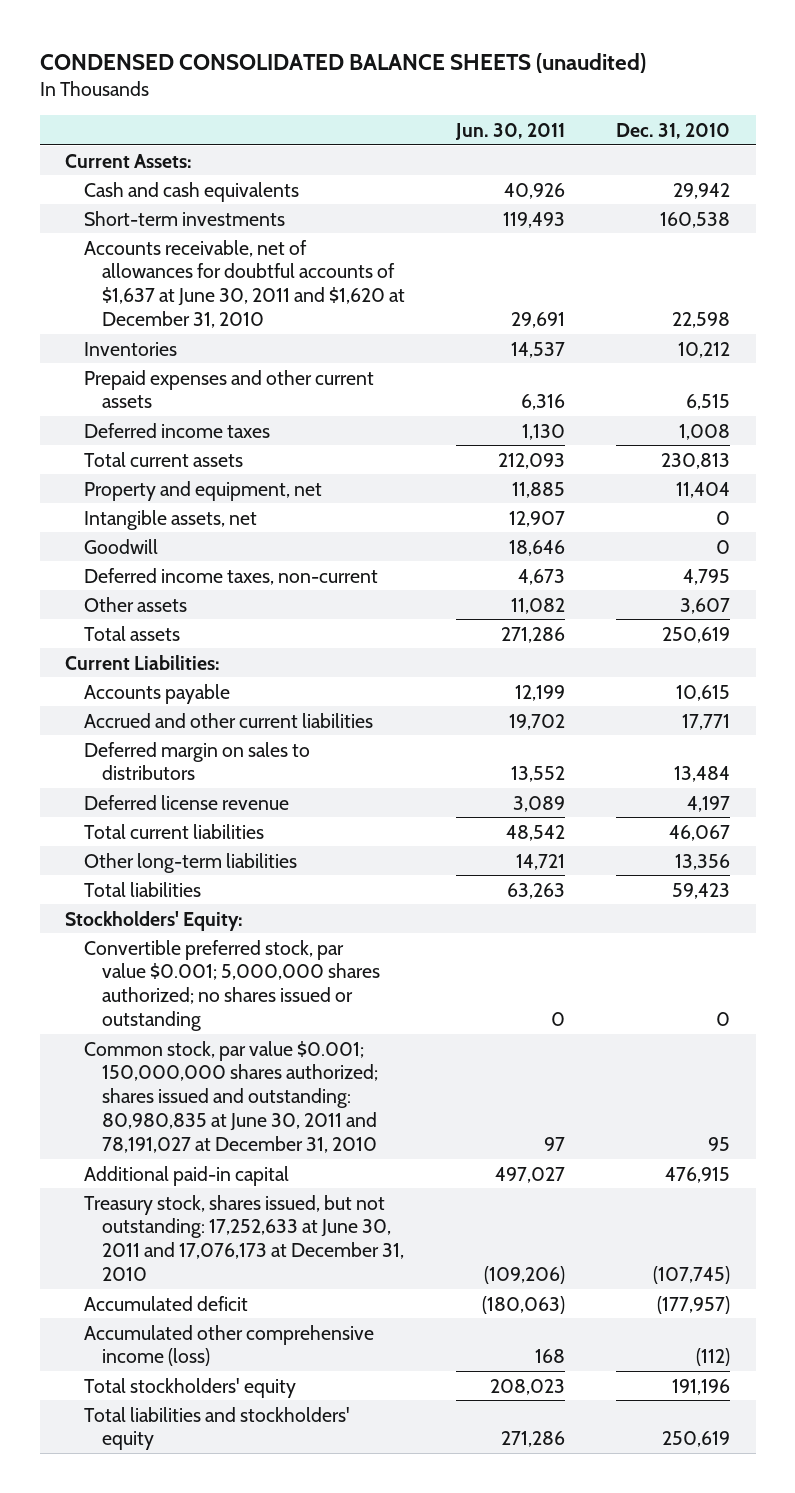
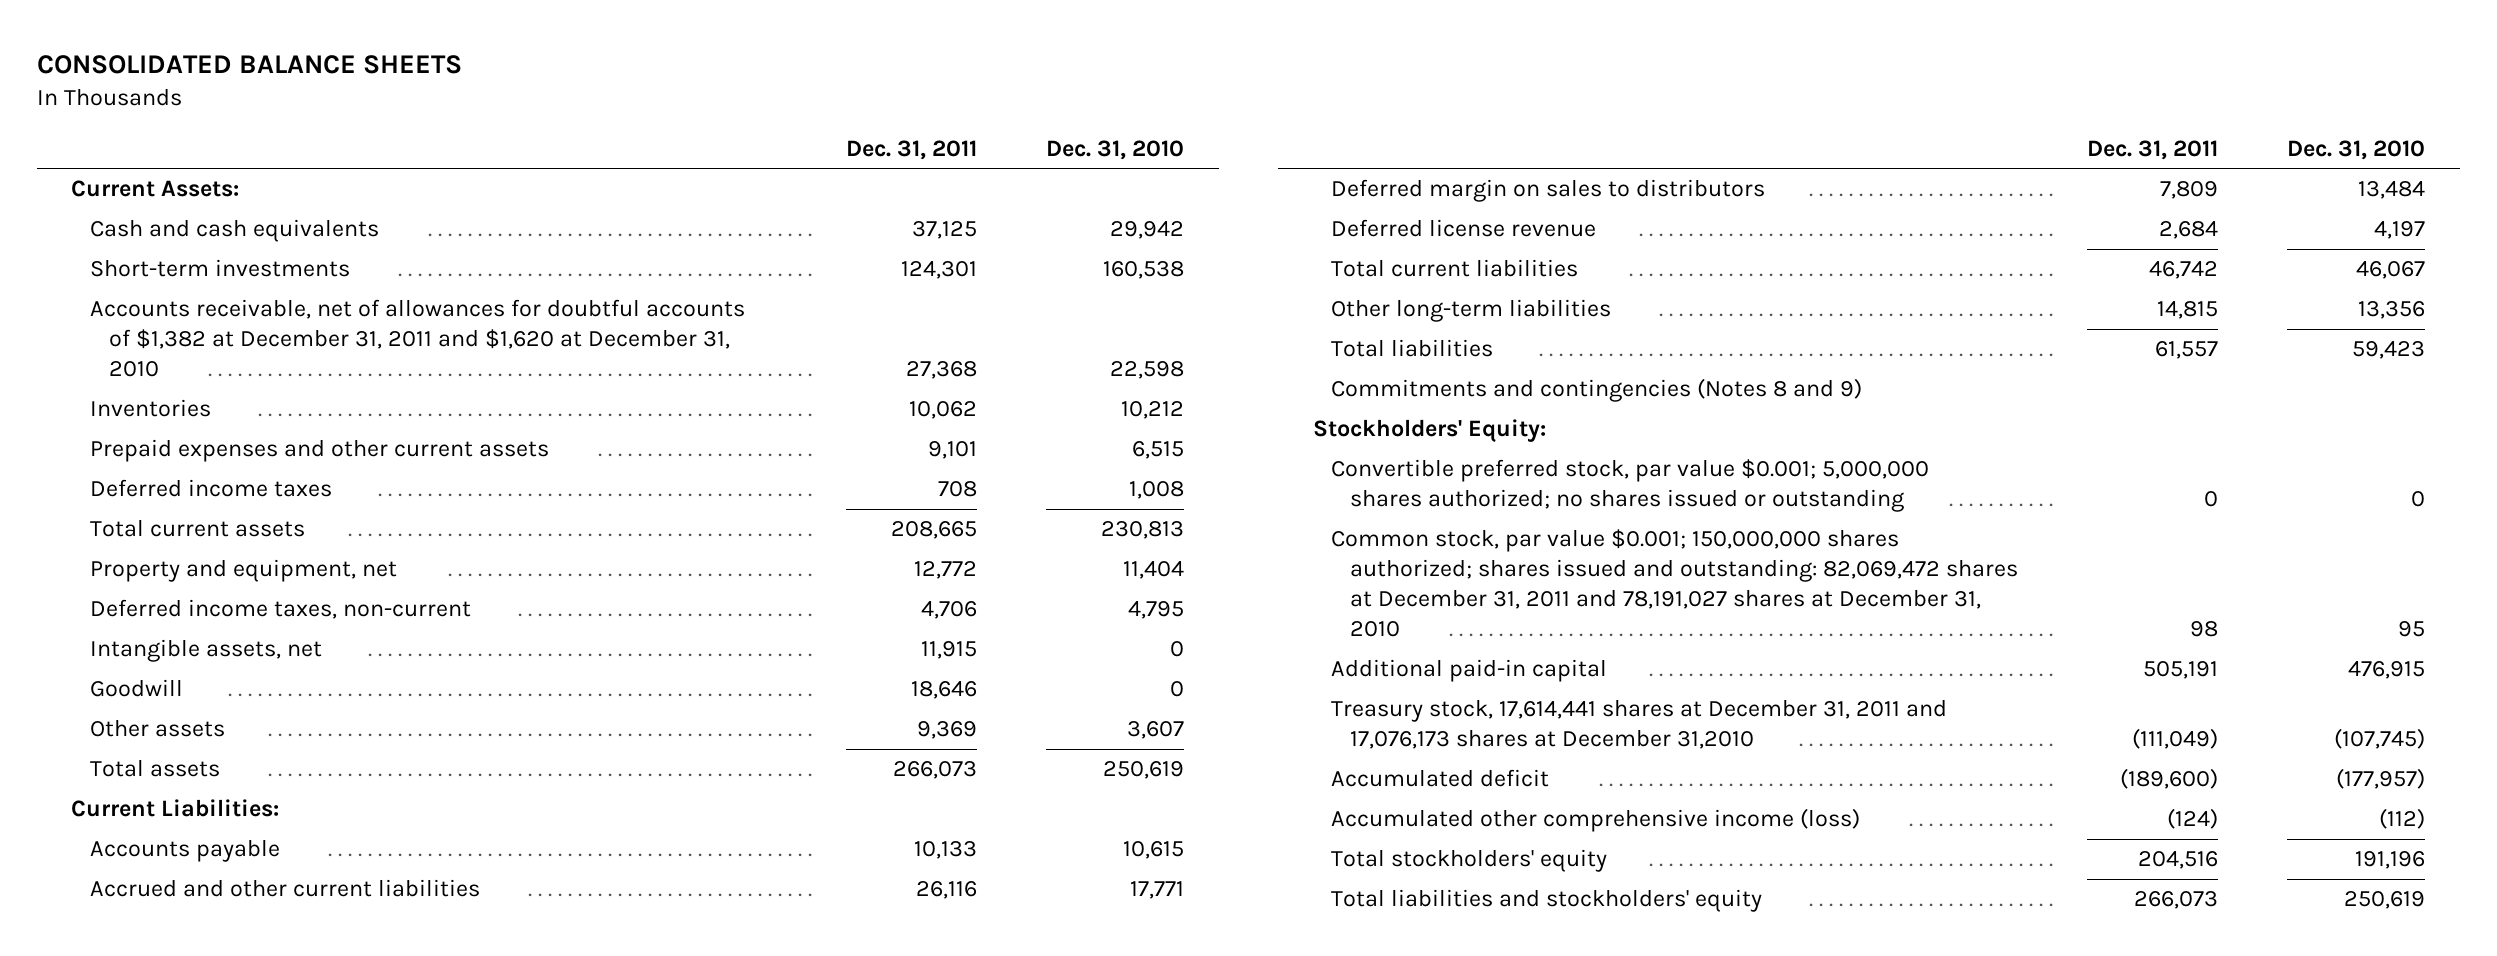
[39,52,646,73] CONDENSED CONSOLIDATED BALANCE SHEETS (unaudited) -> [36,55,462,75] CONSOLIDATED BALANCE SHEETS
[455,122,566,140] Jun. 30, 2011 -> none
none -> [846,139,978,160] Dec. 31, 2011
[83,239,406,328] Accounts receivable, net of allowances for doubtful accounts of $1,637 at June 30, 2011 and $1,620 at December 31, 2010 -> [90,299,746,378] Accounts receivable, net of allowances for doubtful accounts of $1,382 at December 31, 2011 and $1,620 at December 31, 2010
[83,567,378,585] Deferred income taxes, non-current -> [90,599,472,620] Deferred income taxes, non-current
none -> [1331,378,1863,403] Commitments and contingencies (Notes 8 and 9)
[83,1040,379,1153] Common stock, par value $0.001; 150,000,000 shares authorized; shares issued and outstanding: 80,980,835 at June 30, 2011 and 78,191,027 at December 31, 2010 -> [1331,529,2018,638] Common stock, par value $0.001; 150,000,000 shares authorized; shares issued and outstanding: 82,069,472 shares at December 31, 2011 and 78,191,027 shares at December 31, 2010
[83,1194,405,1281] Treasury stock, shares issued, but not outstanding: 17,252,633 at June 30, 2011 and 17,076,173 at December 31, 2010 -> [1331,699,1948,750] Treasury stock, 17,614,441 shares at December 31, 2011 and 17,076,173 shares at December 31,2010

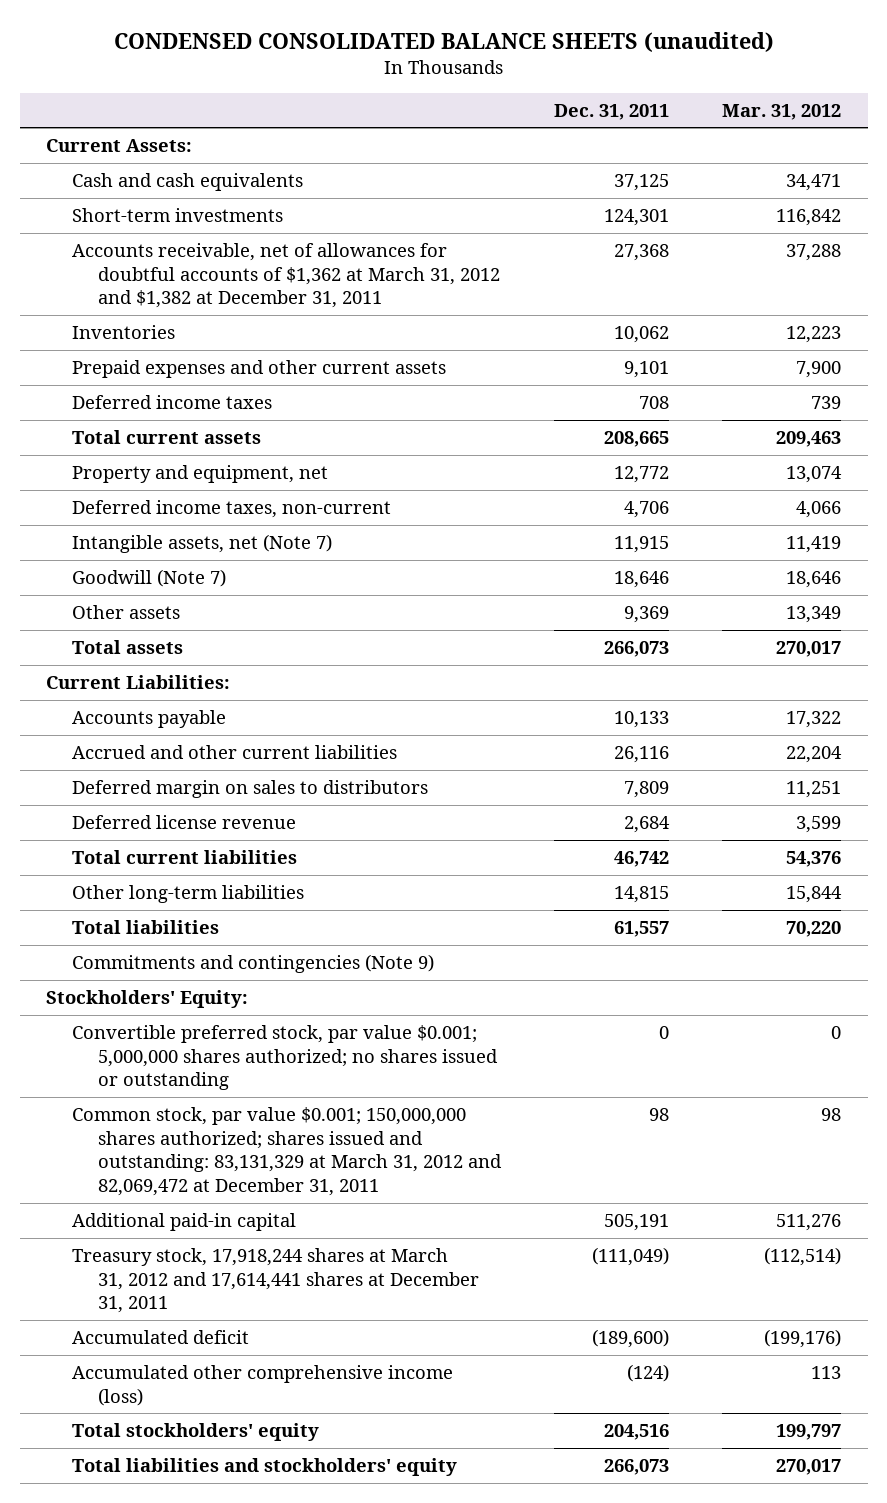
[36,55,462,75] CONSOLIDATED BALANCE SHEETS -> [113,31,774,52] CONDENSED CONSOLIDATED BALANCE SHEETS (unaudited)
[1046,139,1185,160] Dec. 31, 2010 -> none
none -> [722,103,842,120] Mar. 31, 2012
[90,299,746,378] Accounts receivable, net of allowances for doubtful accounts of $1,382 at December 31, 2011 and $1,620 at December 31, 2010 -> [72,243,501,309] Accounts receivable, net of allowances for doubtful accounts of $1,362 at March 31, 2012 and $1,382 at December 31, 2011
[90,639,323,663] Intangible assets, net -> [72,534,333,554] Intangible assets, net (Note 7)
[90,679,184,698] Goodwill -> [72,569,227,588] Goodwill (Note 7)
[1331,378,1863,403] Commitments and contingencies (Notes 8 and 9) -> [72,954,435,974] Commitments and contingencies (Note 9)
[1331,529,2018,638] Common stock, par value $0.001; 150,000,000 shares authorized; shares issued and outstanding: 82,069,472 shares at December 31, 2011 and 78,191,027 shares at December 31, 2010 -> [72,1107,503,1196] Common stock, par value $0.001; 150,000,000 shares authorized; shares issued and outstanding: 83,131,329 at March 31, 2012 and 82,069,472 at December 31, 2011
[1331,699,1948,750] Treasury stock, 17,614,441 shares at December 31, 2011 and 17,076,173 shares at December 31,2010 -> [72,1248,480,1314] Treasury stock, 17,918,244 shares at March 31, 2012 and 17,614,441 shares at December 31, 2011

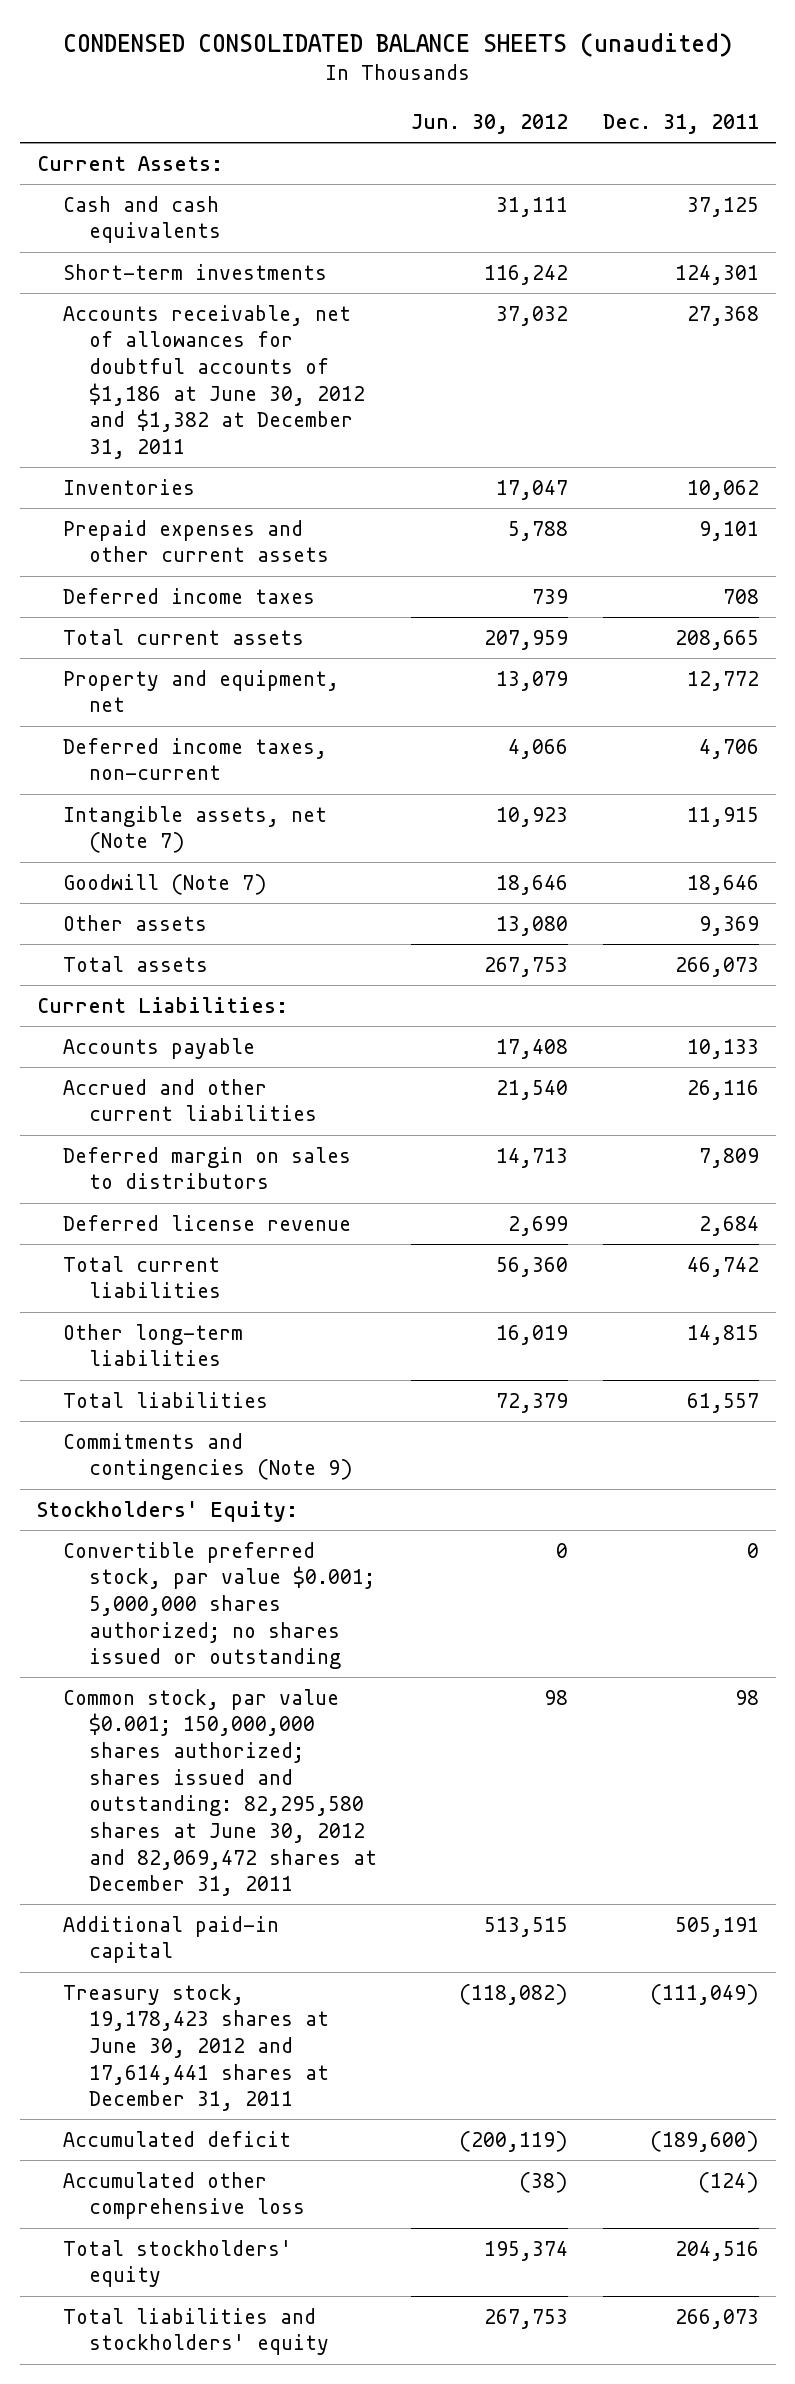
[722,103,842,120] Mar. 31, 2012 -> none
none -> [411,113,569,134] Jun. 30, 2012
[72,243,501,309] Accounts receivable, net of allowances for doubtful accounts of $1,362 at March 31, 2012 and $1,382 at December 31, 2011 -> [62,304,366,459] Accounts receivable, net of allowances for doubtful accounts of $1,186 at June 30, 2012 and $1,382 at December 31, 2011
[72,1107,503,1196] Common stock, par value $0.001; 150,000,000 shares authorized; shares issued and outstanding: 83,131,329 at March 31, 2012 and 82,069,472 at December 31, 2011 -> [62,1688,378,1897] Common stock, par value $0.001; 150,000,000 shares authorized; shares issued and outstanding: 82,295,580 shares at June 30, 2012 and 82,069,472 shares at December 31, 2011
[72,1248,480,1314] Treasury stock, 17,918,244 shares at March 31, 2012 and 17,614,441 shares at December 31, 2011 -> [62,1983,330,2112] Treasury stock, 19,178,423 shares at June 30, 2012 and 17,614,441 shares at December 31, 2011
[72,1365,454,1406] Accumulated other comprehensive income (loss) -> [62,2171,306,2220] Accumulated other comprehensive loss

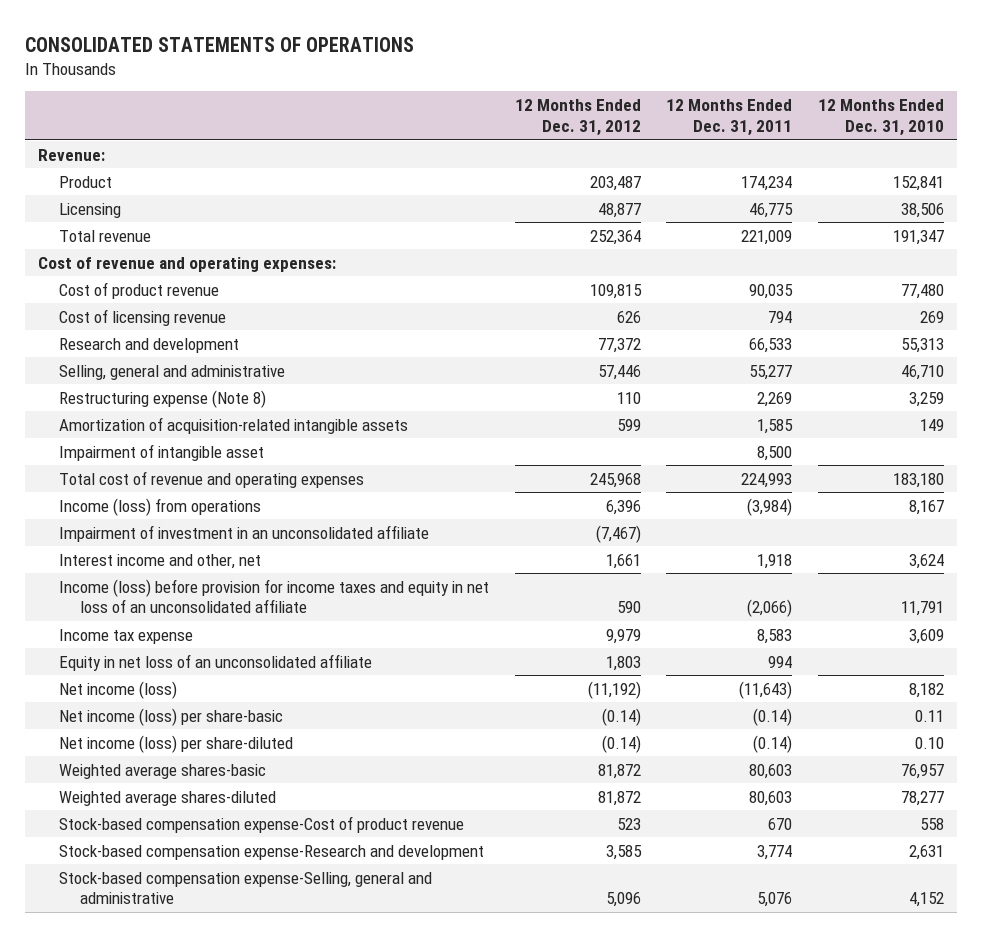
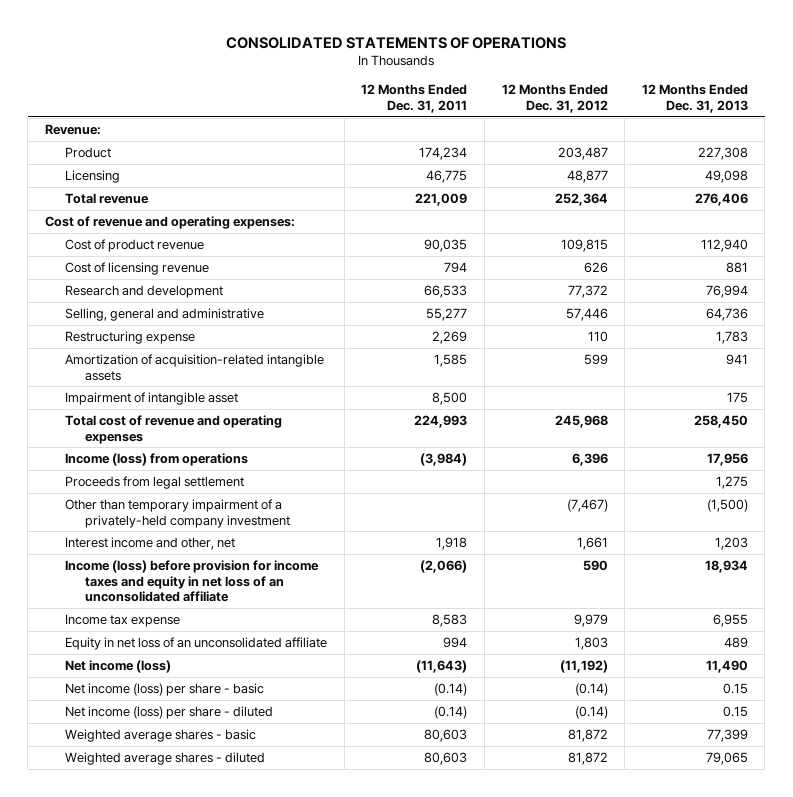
[817,99,944,136] 12 Months Ended Dec. 31, 2010 -> none
none -> [641,84,748,113] 12 Months Ended Dec. 31, 2013
[59,389,267,408] Restructuring expense (Note 8) -> [65,331,196,345] Restructuring expense
none -> [65,476,245,490] Proceeds from legal settlement
[59,524,430,542] Impairment of investment in an unconsolidated affiliate -> [65,499,291,528] Other than temporary impairment of a privately-held company investment
[59,815,465,833] Stock-based compensation expense-Cost of product revenue -> none
[59,844,485,860] Stock-based compensation expense-Research and development -> none
[59,871,433,905] Stock-based compensation expense-Selling, general and administrative -> none
[59,707,284,726] Net income (loss) per share-basic -> [65,683,265,697] Net income (loss) per share - basic
[59,734,294,753] Net income (loss) per share-diluted -> [65,706,274,720] Net income (loss) per share - diluted
[59,763,267,779] Weighted average shares-basic -> [65,729,257,743] Weighted average shares - basic
[59,790,277,806] Weighted average shares-diluted -> [65,752,266,766] Weighted average shares - diluted

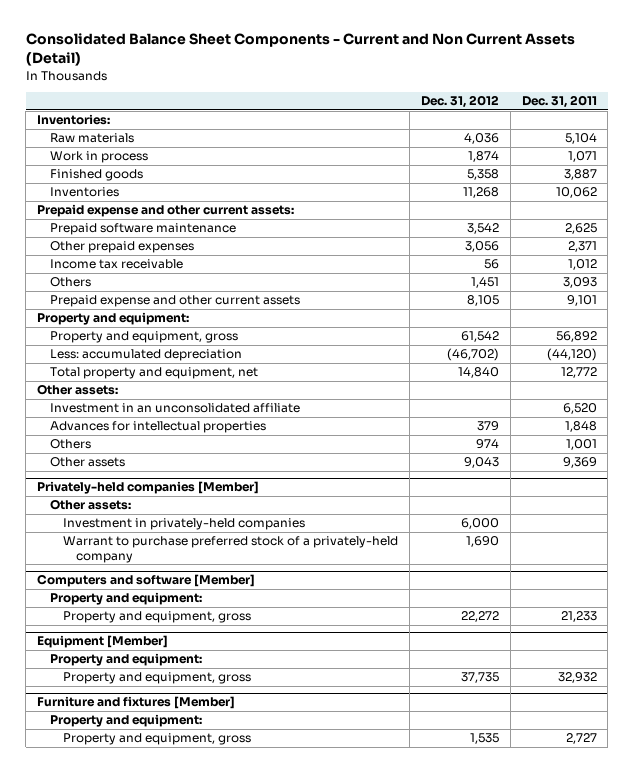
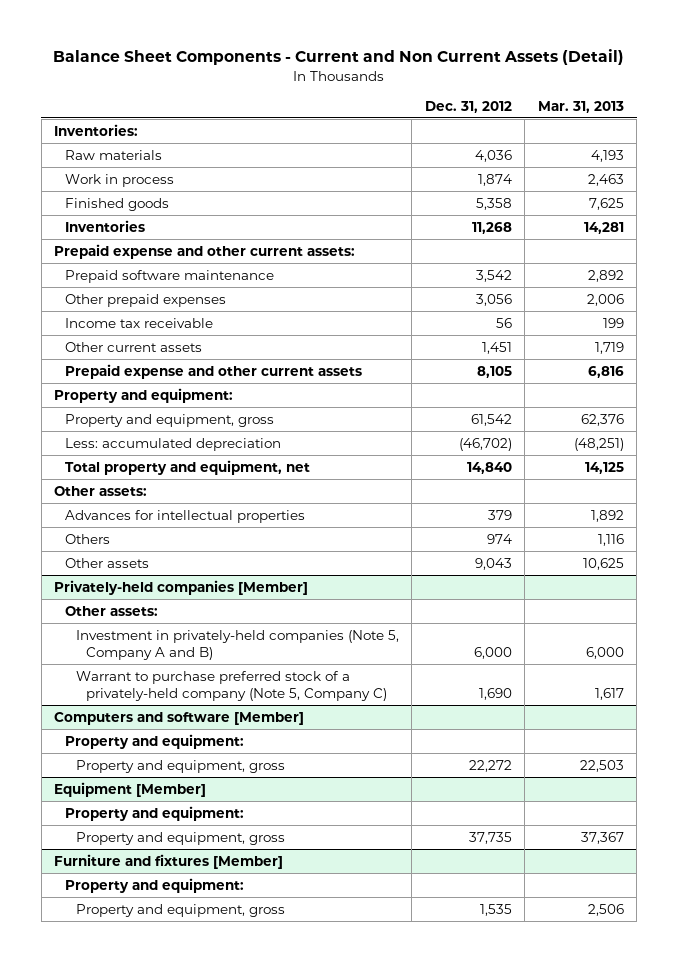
[25,33,575,67] Consolidated Balance Sheet Components - Current and Non Current Assets (Detail) -> [53,49,625,66] Balance Sheet Components - Current and Non Current Assets (Detail)
[521,95,597,109] Dec. 31, 2011 -> none
none -> [537,100,624,113] Mar. 31, 2013
[49,277,91,288] Others -> [65,341,203,352] Other current assets
[49,403,300,414] Investment in an unconsolidated affiliate -> none
[62,518,305,531] Investment in privately-held companies -> [75,629,399,660] Investment in privately-held companies (Note 5, Company A and B)
[62,536,398,563] Warrant to purchase preferred stock of a privately-held company -> [75,670,388,701] Warrant to purchase preferred stock of a privately-held company (Note 5, Company C)

